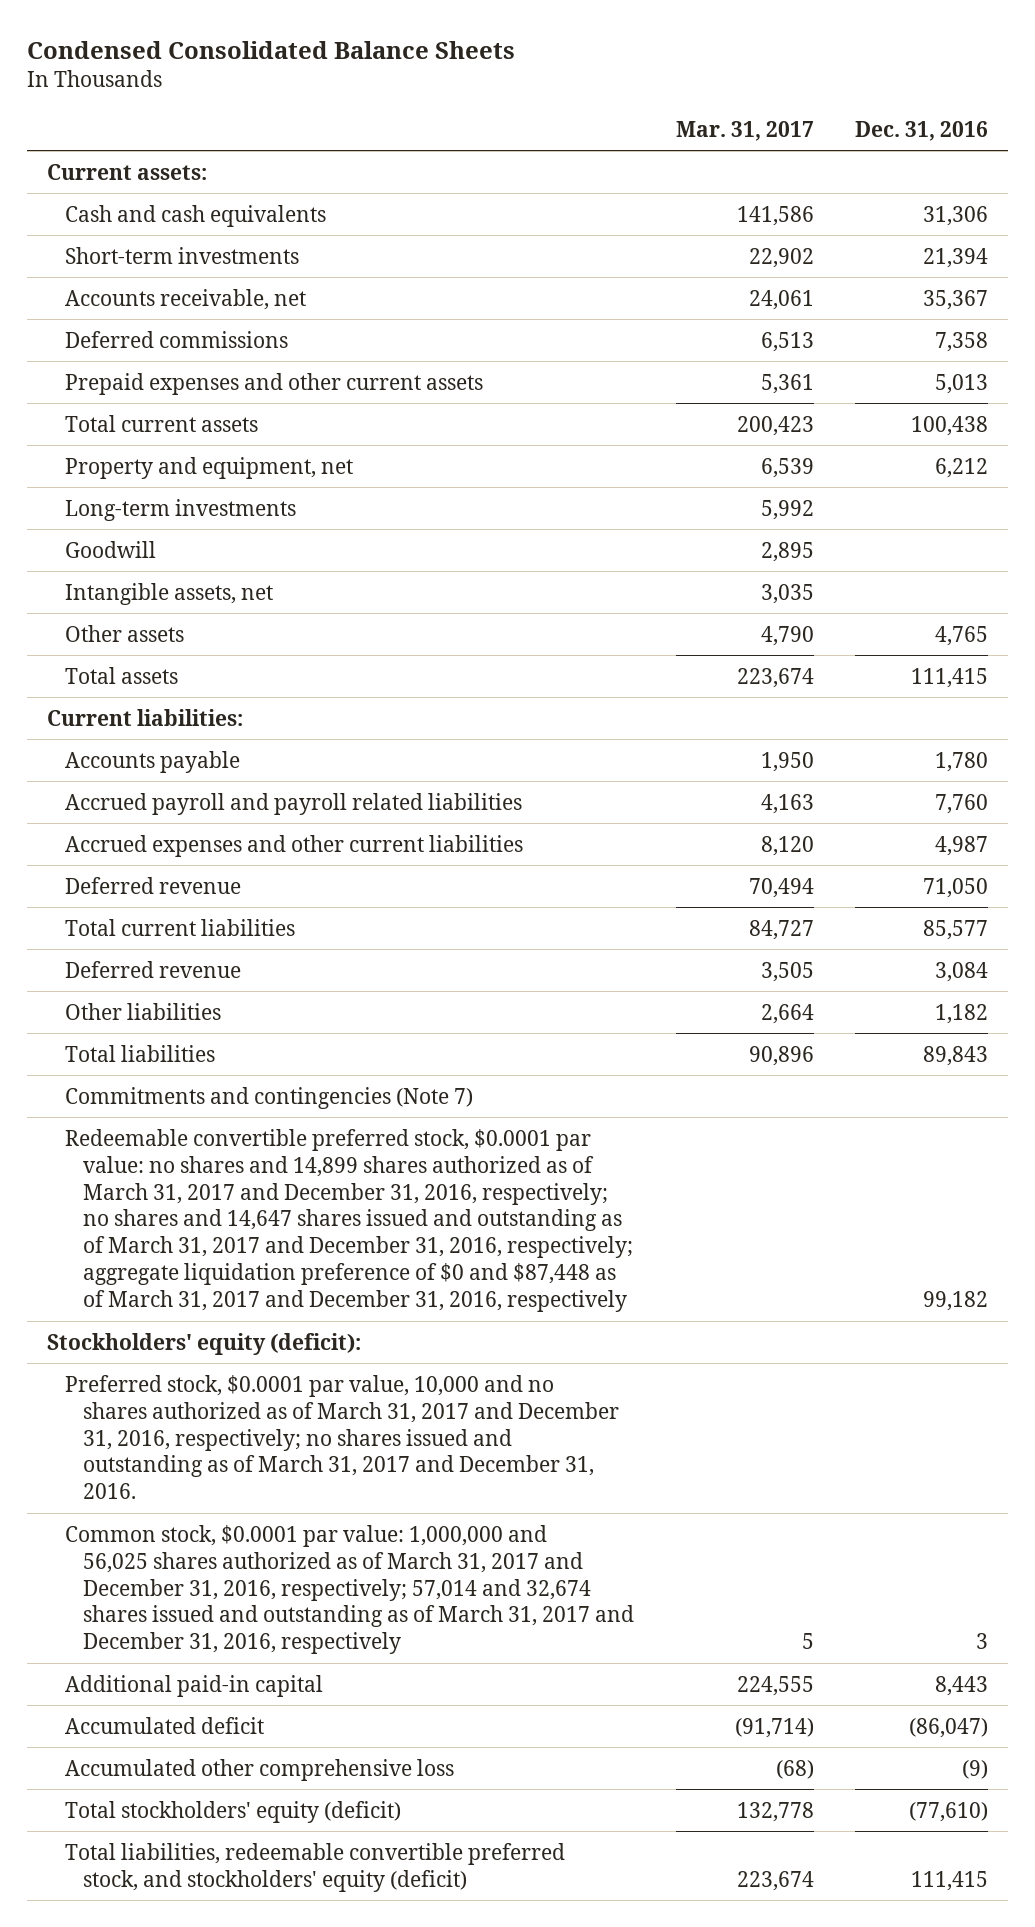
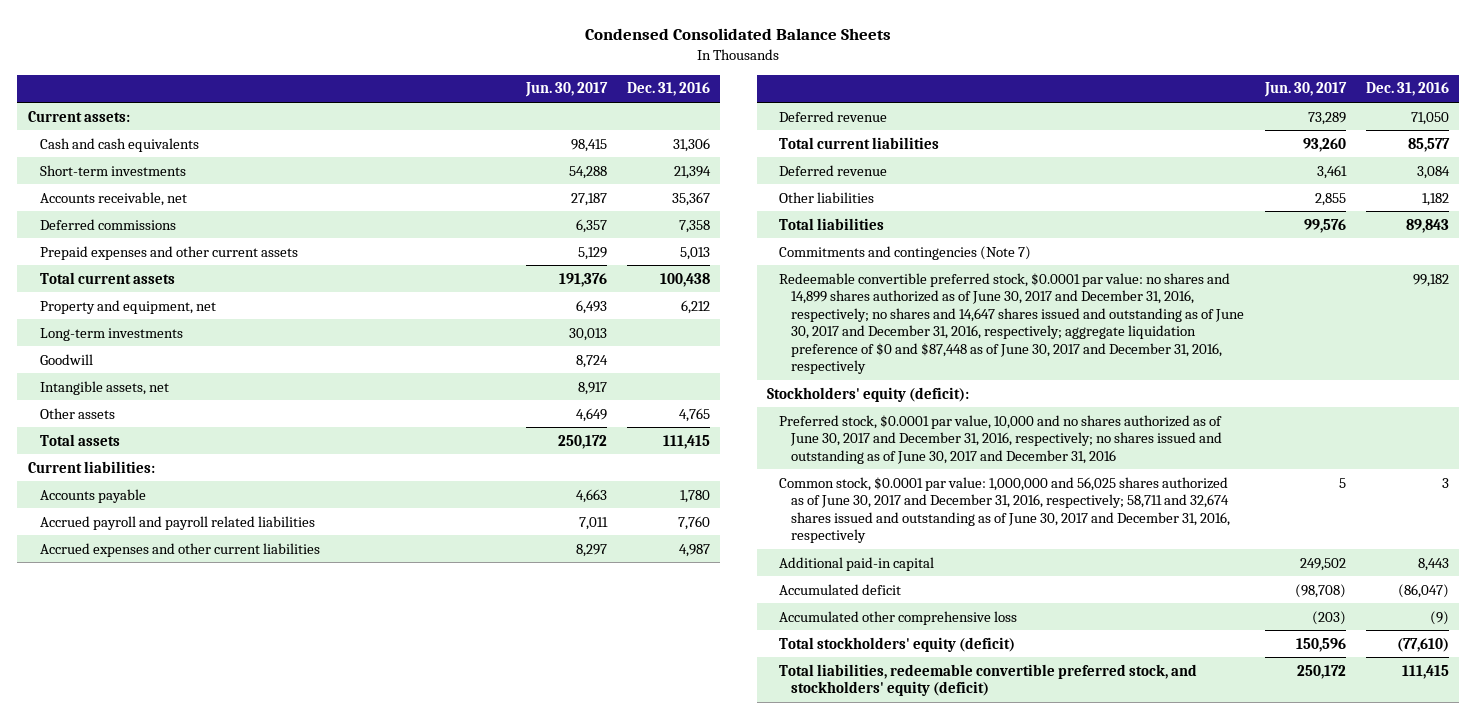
[675,120,814,141] Mar. 31, 2017 -> none
none -> [524,82,608,98] Jun. 30, 2017
[65,1128,634,1313] Redeemable convertible preferred stock, $0.0001 par value: no shares and 14,899 shares authorized as of March 31, 2017 and December 31, 2016, respectively; no shares and 14,647 shares issued and outstanding as of March 31, 2017 and December 31, 2016, respectively; aggregate liquidation preference of $0 and $87,448 as of March 31, 2017 and December 31, 2016, respectively -> [779,272,1245,375] Redeemable convertible preferred stock, $0.0001 par value: no shares and 14,899 shares authorized as of June 30, 2017 and December 31, 2016, respectively; no shares and 14,647 shares issued and outstanding as of June 30, 2017 and December 31, 2016, respectively; aggregate liquidation preference of $0 and $87,448 as of June 30, 2017 and December 31, 2016, respectively
[65,1374,620,1500] Preferred stock, $0.0001 par value, 10,000 and no shares authorized as of March 31, 2017 and December 31, 2016, respectively; no shares issued and outstanding as of March 31, 2017 and December 31, 2016. -> [779,414,1223,464] Preferred stock, $0.0001 par value, 10,000 and no shares authorized as of June 30, 2017 and December 31, 2016, respectively; no shares issued and outstanding as of June 30, 2017 and December 31, 2016
[65,1524,635,1655] Common stock, $0.0001 par value: 1,000,000 and 56,025 shares authorized as of March 31, 2017 and December 31, 2016, respectively; 57,014 and 32,674 shares issued and outstanding as of March 31, 2017 and December 31, 2016, respectively -> [779,476,1231,544] Common stock, $0.0001 par value: 1,000,000 and 56,025 shares authorized as of June 30, 2017 and December 31, 2016, respectively; 58,711 and 32,674 shares issued and outstanding as of June 30, 2017 and December 31, 2016, respectively

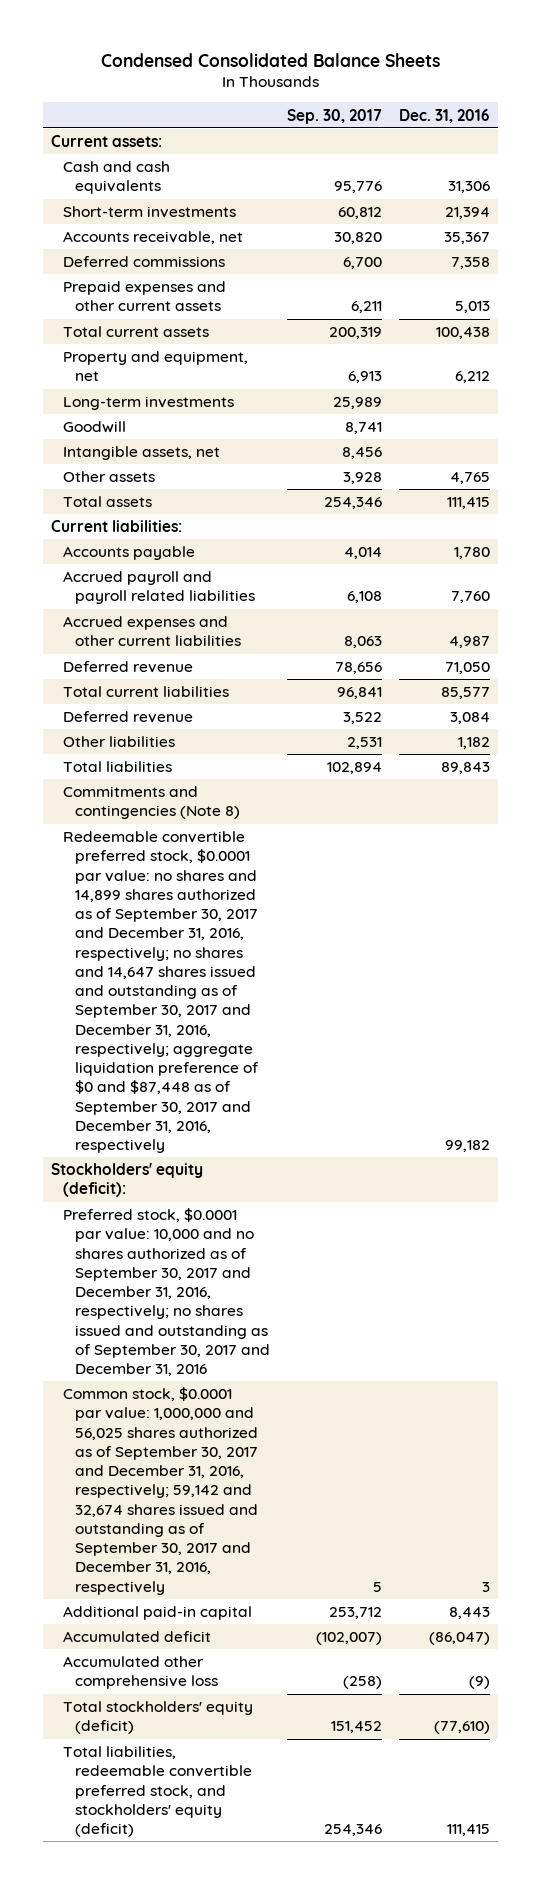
[524,82,608,98] Jun. 30, 2017 -> none
none -> [287,108,383,124] Sep. 30, 2017
[779,245,1032,260] Commitments and contingencies (Note 7) -> [63,786,241,820] Commitments and contingencies (Note 8)
[779,272,1245,375] Redeemable convertible preferred stock, $0.0001 par value: no shares and 14,899 shares authorized as of June 30, 2017 and December 31, 2016, respectively; no shares and 14,647 shares issued and outstanding as of June 30, 2017 and December 31, 2016, respectively; aggregate liquidation preference of $0 and $87,448 as of June 30, 2017 and December 31, 2016, respectively -> [63,831,260,1154] Redeemable convertible preferred stock, $0.0001 par value: no shares and 14,899 shares authorized as of September 30, 2017 and December 31, 2016, respectively; no shares and 14,647 shares issued and outstanding as of September 30, 2017 and December 31, 2016, respectively; aggregate liquidation preference of $0 and $87,448 as of September 30, 2017 and December 31, 2016, respectively
[779,414,1223,464] Preferred stock, $0.0001 par value, 10,000 and no shares authorized as of June 30, 2017 and December 31, 2016, respectively; no shares issued and outstanding as of June 30, 2017 and December 31, 2016 -> [63,1208,271,1377] Preferred stock, $0.0001 par value: 10,000 and no shares authorized as of September 30, 2017 and December 31, 2016, respectively; no shares issued and outstanding as of September 30, 2017 and December 31, 2016
[779,476,1231,544] Common stock, $0.0001 par value: 1,000,000 and 56,025 shares authorized as of June 30, 2017 and December 31, 2016, respectively; 58,711 and 32,674 shares issued and outstanding as of June 30, 2017 and December 31, 2016, respectively -> [63,1387,259,1595] Common stock, $0.0001 par value: 1,000,000 and 56,025 shares authorized as of September 30, 2017 and December 31, 2016, respectively; 59,142 and 32,674 shares issued and outstanding as of September 30, 2017 and December 31, 2016, respectively

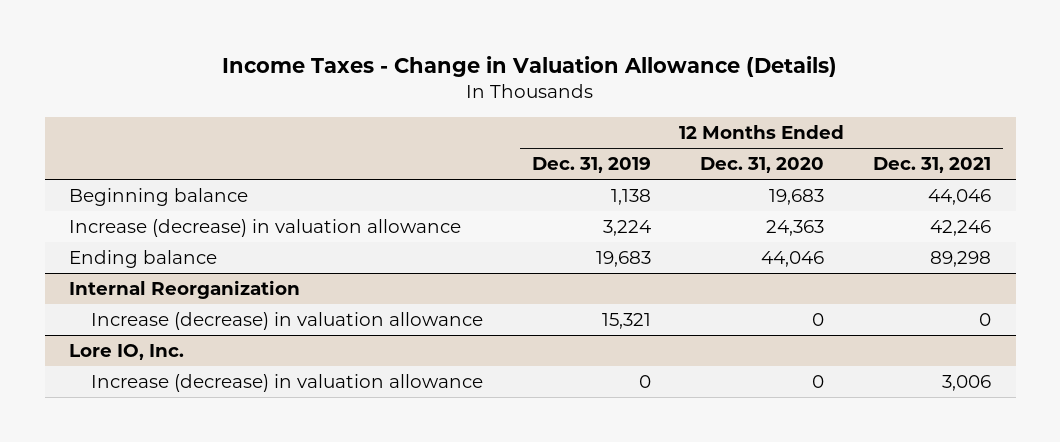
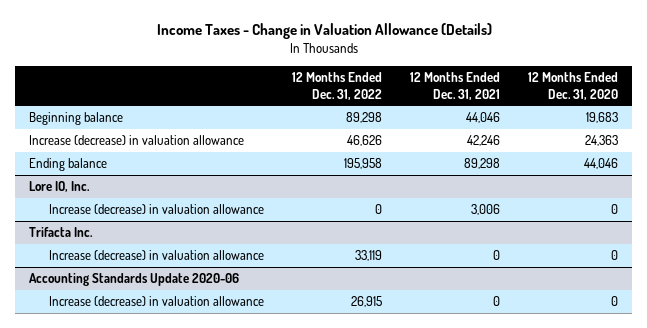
[532,157,652,174] Dec. 31, 2019 -> none
none -> [291,72,382,100] 12 Months Ended Dec. 31, 2022
[69,280,301,300] Internal Reorganization -> none
[91,312,484,331] Increase (decrease) in valuation allowance -> none
none -> [28,227,93,238] Trifacta Inc.
none -> [48,250,264,261] Increase (decrease) in valuation allowance
none -> [28,273,239,287] Accounting Standards Update 2020-06
none -> [48,296,264,307] Increase (decrease) in valuation allowance

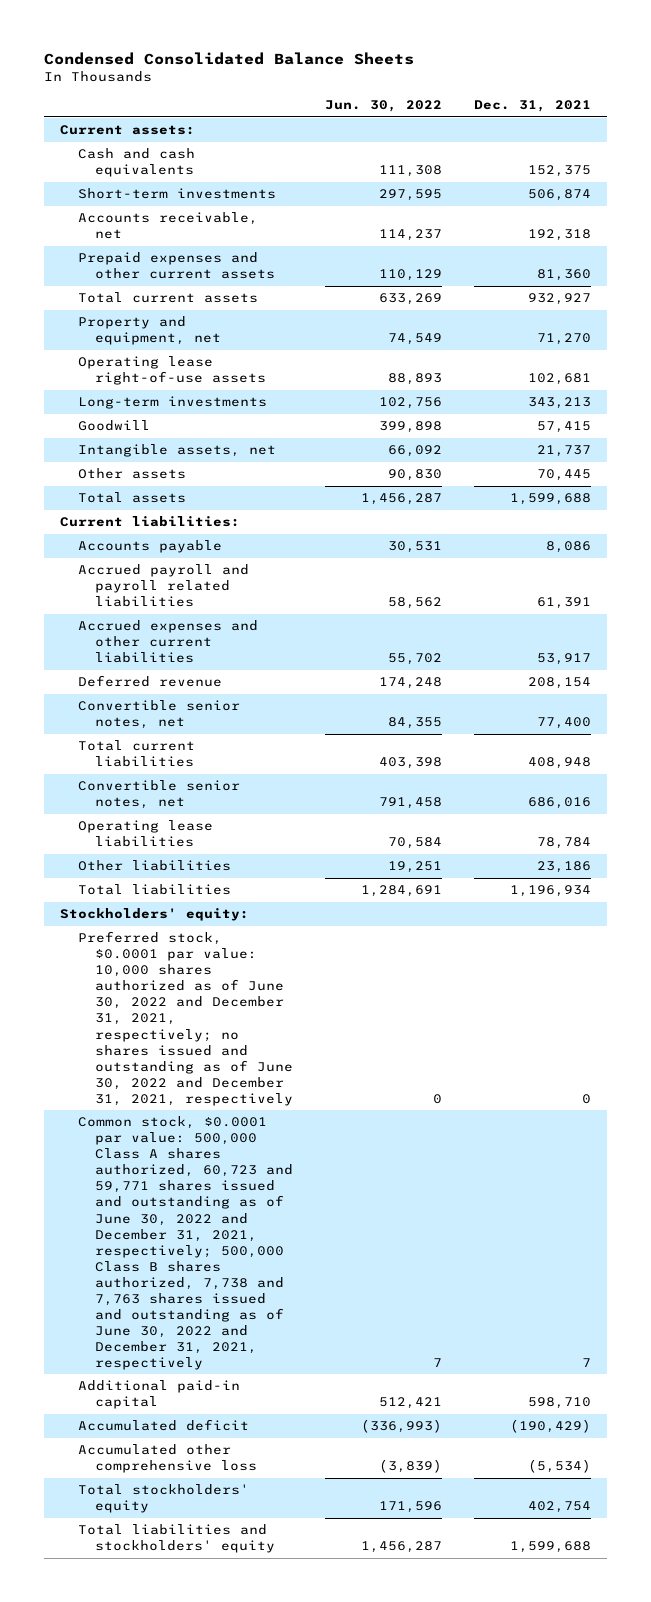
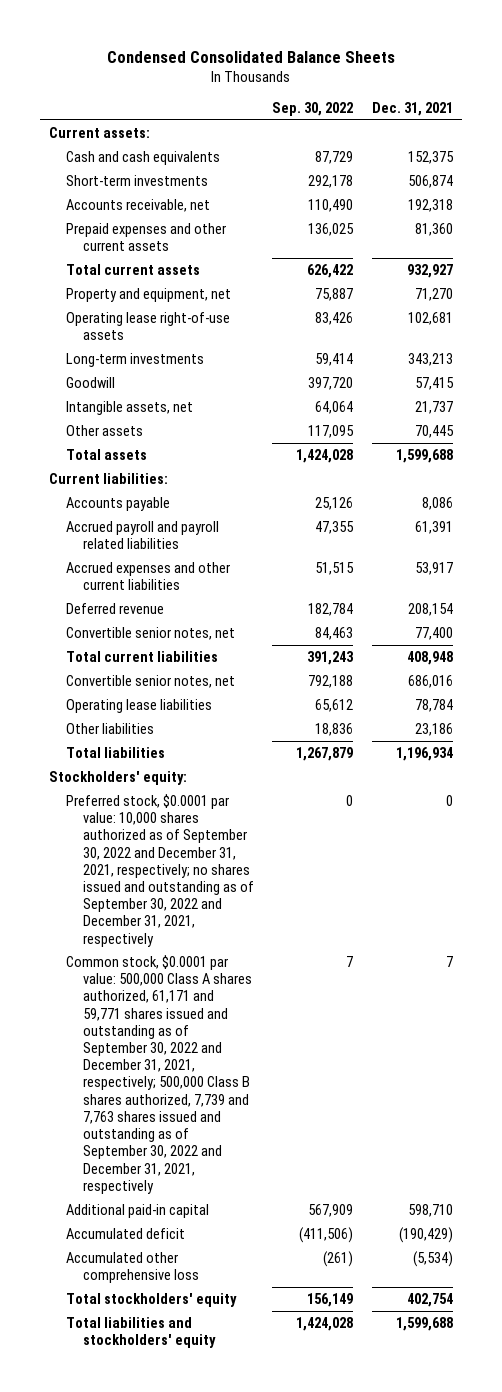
[325,100,443,113] Jun. 30, 2022 -> none
none -> [272,102,354,117] Sep. 30, 2022
[77,931,294,1106] Preferred stock, $0.0001 par value: 10,000 shares authorized as of June 30, 2022 and December 31, 2021, respectively; no shares issued and outstanding as of June 30, 2022 and December 31, 2021, respectively -> [66,793,255,947] Preferred stock, $0.0001 par value: 10,000 shares authorized as of September 30, 2022 and December 31, 2021, respectively; no shares issued and outstanding as of September 30, 2022 and December 31, 2021, respectively
[77,1116,294,1371] Common stock, $0.0001 par value: 500,000 Class A shares authorized, 60,723 and 59,771 shares issued and outstanding as of June 30, 2022 and December 31, 2021, respectively; 500,000 Class B shares authorized, 7,738 and 7,763 shares issued and outstanding as of June 30, 2022 and December 31, 2021, respectively -> [66,954,253,1194] Common stock, $0.0001 par value: 500,000 Class A shares authorized, 61,171 and 59,771 shares issued and outstanding as of September 30, 2022 and December 31, 2021, respectively; 500,000 Class B shares authorized, 7,739 and 7,763 shares issued and outstanding as of September 30, 2022 and December 31, 2021, respectively

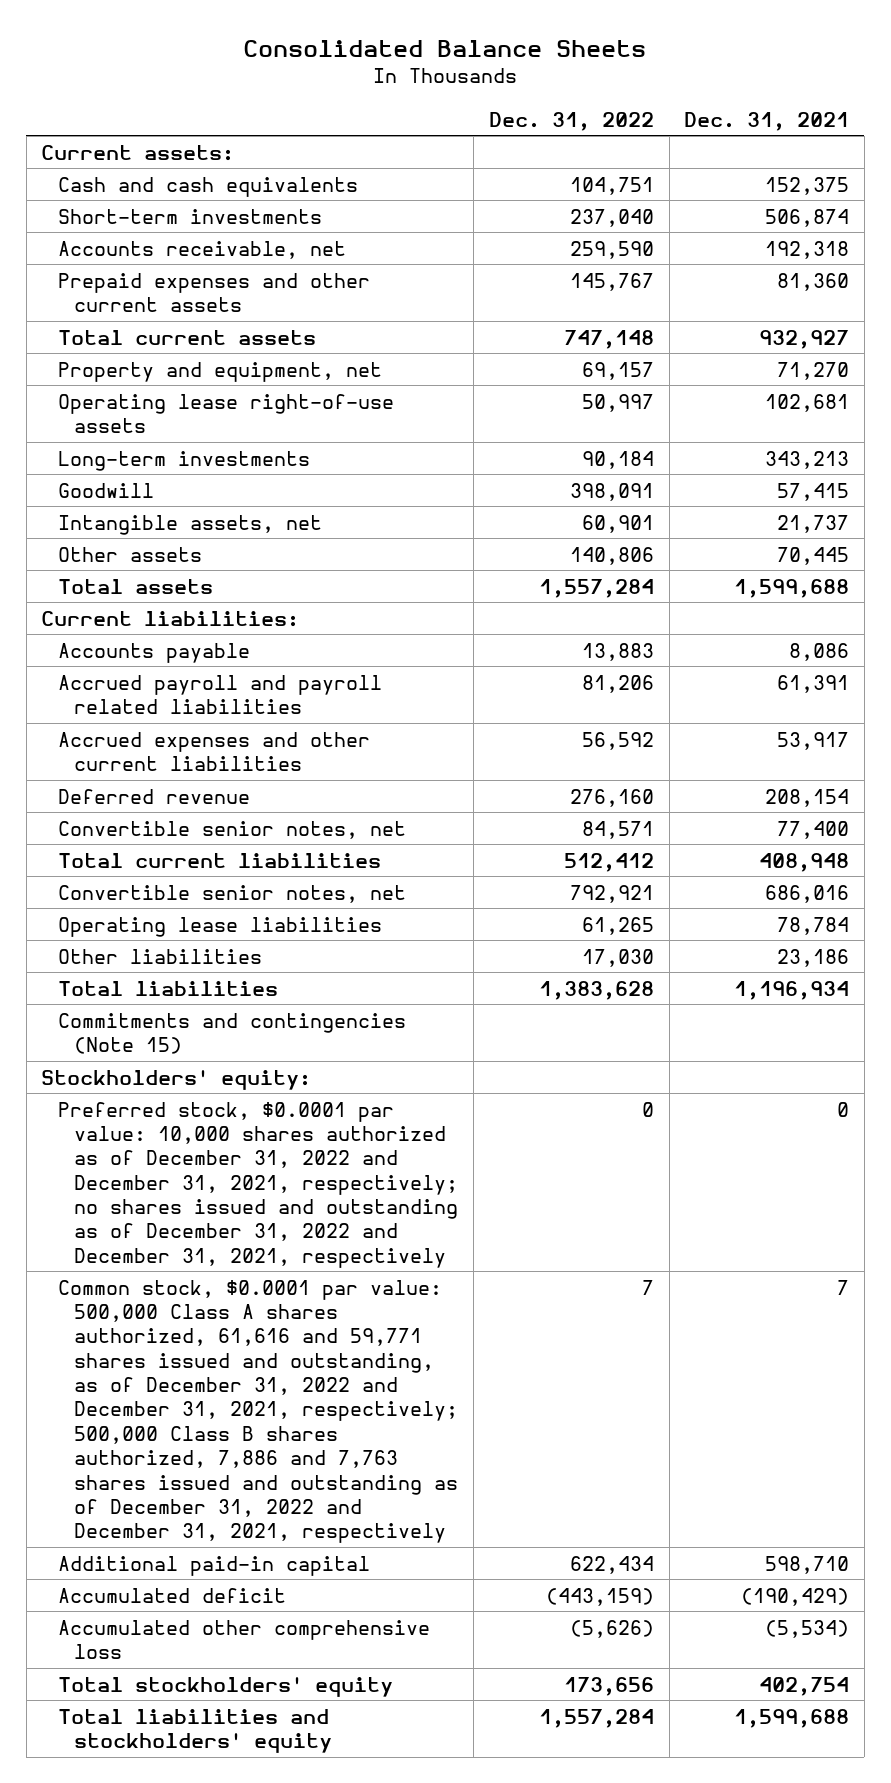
[107,50,396,63] Condensed Consolidated Balance Sheets -> [243,39,647,57] Consolidated Balance Sheets
[272,102,354,117] Sep. 30, 2022 -> none
none -> [488,111,654,131] Dec. 31, 2022
none -> [57,1012,406,1054] Commitments and contingencies (Note 15)
[66,793,255,947] Preferred stock, $0.0001 par value: 10,000 shares authorized as of September 30, 2022 and December 31, 2021, respectively; no shares issued and outstanding as of September 30, 2022 and December 31, 2021, respectively -> [57,1101,459,1268] Preferred stock, $0.0001 par value: 10,000 shares authorized as of December 31, 2022 and December 31, 2021, respectively; no shares issued and outstanding as of December 31, 2022 and December 31, 2021, respectively
[66,954,253,1194] Common stock, $0.0001 par value: 500,000 Class A shares authorized, 61,171 and 59,771 shares issued and outstanding as of September 30, 2022 and December 31, 2021, respectively; 500,000 Class B shares authorized, 7,739 and 7,763 shares issued and outstanding as of September 30, 2022 and December 31, 2021, respectively -> [57,1279,459,1544] Common stock, $0.0001 par value: 500,000 Class A shares authorized, 61,616 and 59,771 shares issued and outstanding, as of December 31, 2022 and December 31, 2021, respectively; 500,000 Class B shares authorized, 7,886 and 7,763 shares issued and outstanding as of December 31, 2022 and December 31, 2021, respectively

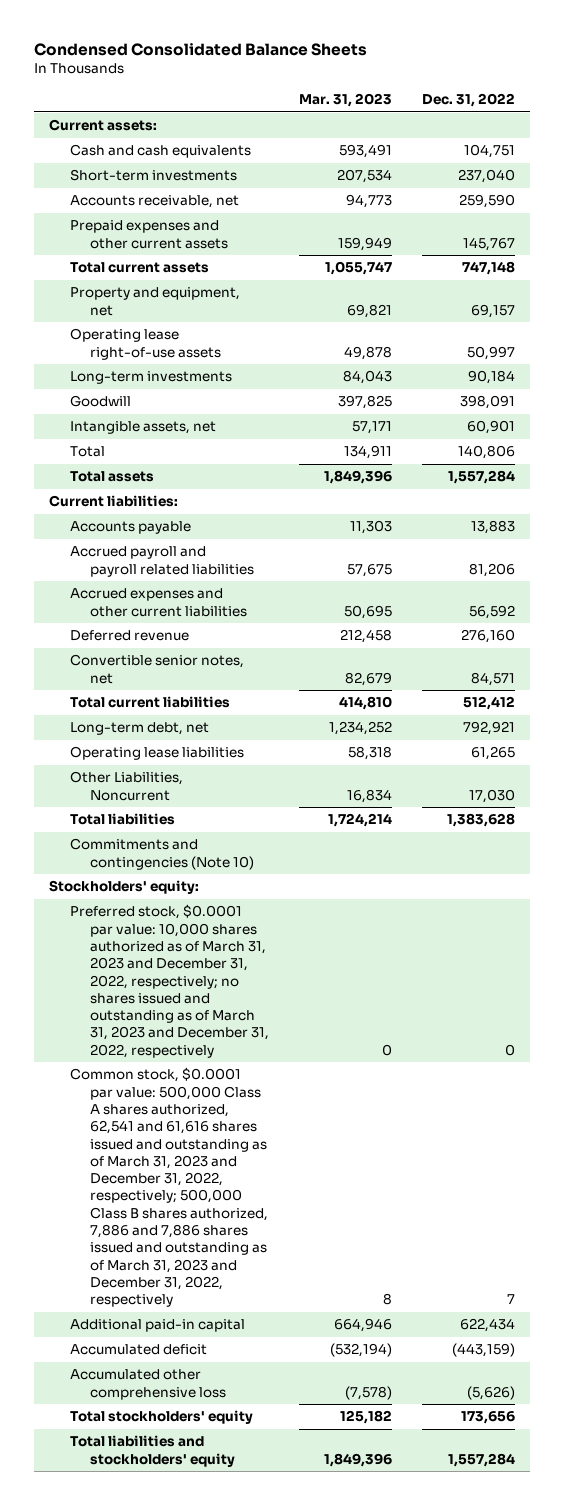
[243,39,647,57] Consolidated Balance Sheets -> [34,43,368,57] Condensed Consolidated Balance Sheets
[684,111,850,131] Dec. 31, 2021 -> none
none -> [299,93,393,108] Mar. 31, 2023
[57,546,202,562] Other assets -> [69,446,105,458] Total
[57,884,406,903] Convertible senior notes, net -> [69,722,209,736] Long-term debt, net
[57,948,262,964] Other liabilities -> [69,771,183,801] Other Liabilities, Noncurrent
[57,1012,406,1054] Commitments and contingencies (Note 15) -> [69,838,255,870] Commitments and contingencies (Note 10)
[57,1101,459,1268] Preferred stock, $0.0001 par value: 10,000 shares authorized as of December 31, 2022 and December 31, 2021, respectively; no shares issued and outstanding as of December 31, 2022 and December 31, 2021, respectively -> [69,904,270,1058] Preferred stock, $0.0001 par value: 10,000 shares authorized as of March 31, 2023 and December 31, 2022, respectively; no shares issued and outstanding as of March 31, 2023 and December 31, 2022, respectively
[57,1279,459,1544] Common stock, $0.0001 par value: 500,000 Class A shares authorized, 61,616 and 59,771 shares issued and outstanding, as of December 31, 2022 and December 31, 2021, respectively; 500,000 Class B shares authorized, 7,886 and 7,763 shares issued and outstanding as of December 31, 2022 and December 31, 2021, respectively -> [69,1067,269,1308] Common stock, $0.0001 par value: 500,000 Class A shares authorized, 62,541 and 61,616 shares issued and outstanding as of March 31, 2023 and December 31, 2022, respectively; 500,000 Class B shares authorized, 7,886 and 7,886 shares issued and outstanding as of March 31, 2023 and December 31, 2022, respectively

